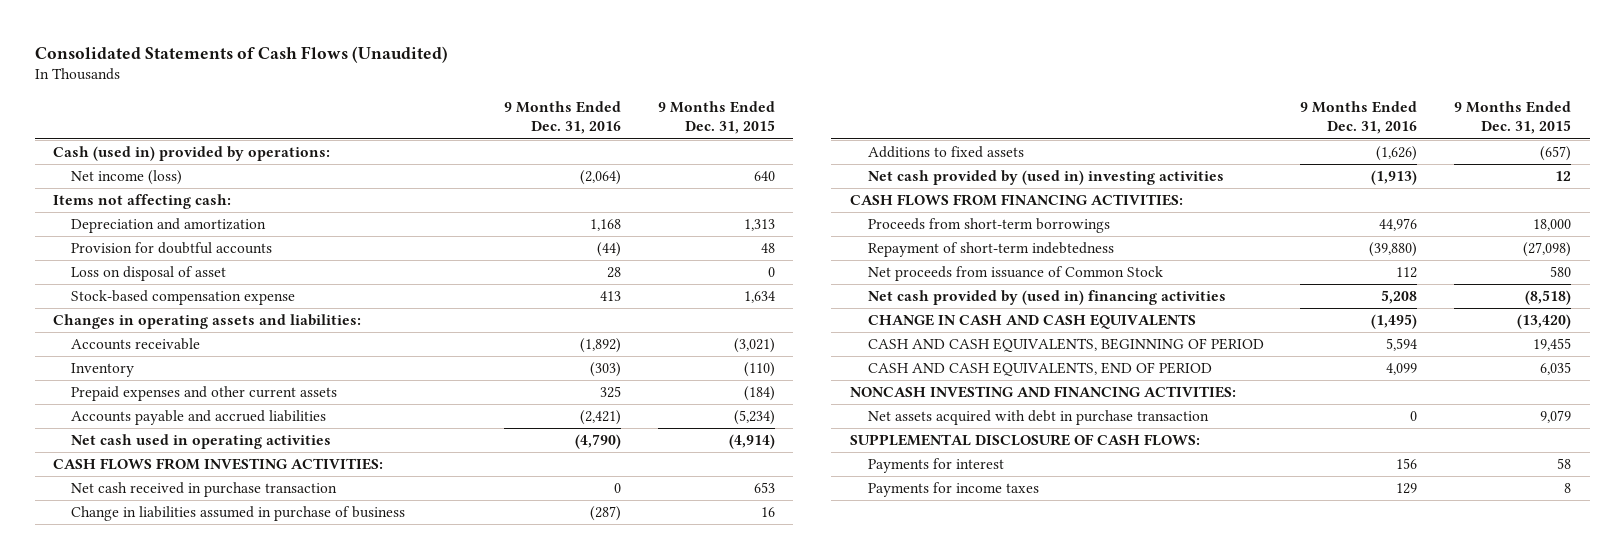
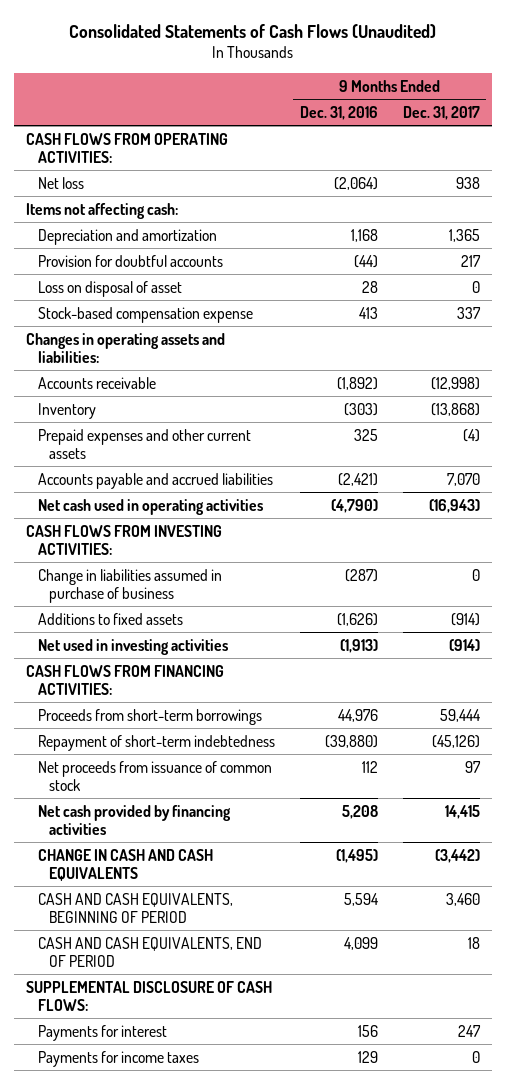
[657,100,775,135] 9 Months Ended Dec. 31, 2015 -> none
none -> [402,105,480,120] Dec. 31, 2017
[53,146,331,162] Cash (used in) provided by operations: -> none
none -> [26,132,229,163] CASH FLOWS FROM OPERATING ACTIVITIES:
[70,170,182,186] Net income (loss) -> [37,176,84,189] Net loss
[70,482,337,498] Net cash received in purchase transaction -> none
[867,170,1224,186] Net cash provided by (used in) investing activities -> [37,638,228,655] Net used in investing activities
[867,266,1163,282] Net proceeds from issuance of Common Stock -> [37,760,272,791] Net proceeds from issuance of common stock
[867,290,1226,306] Net cash provided by (used in) financing activities -> [37,804,231,835] Net cash provided by financing activities
[849,386,1236,399] NONCASH INVESTING AND FINANCING ACTIVITIES: -> none
[867,410,1209,426] Net assets acquired with debt in purchase transaction -> none

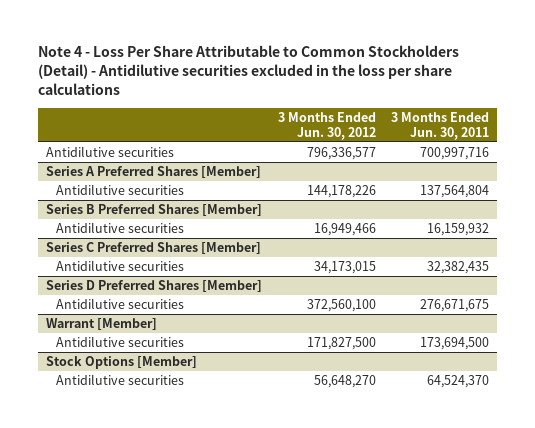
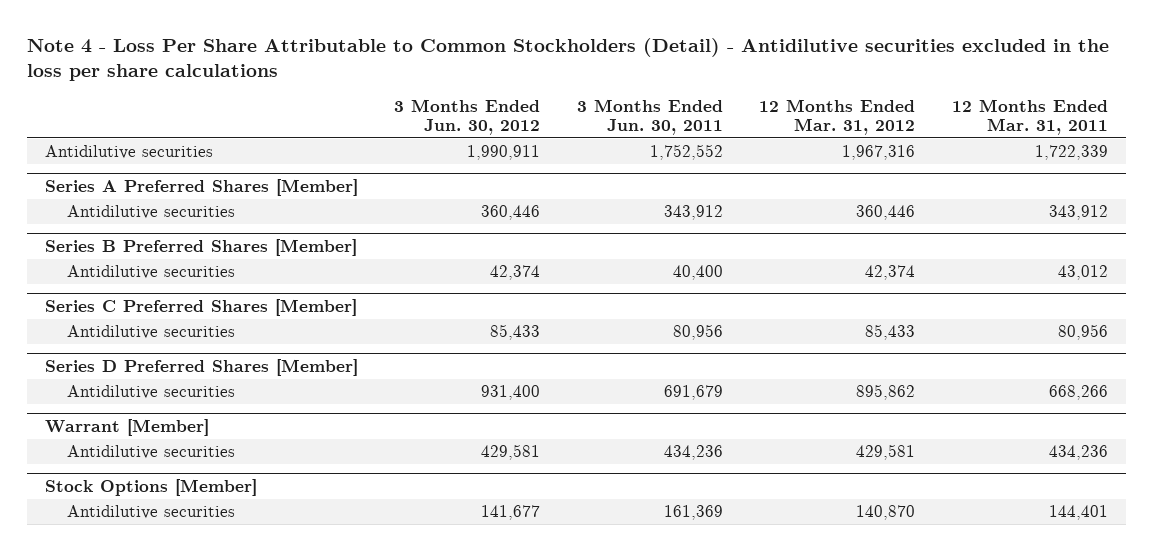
none -> [759,98,916,135] 12 Months Ended Mar. 31, 2012
none -> [951,98,1108,135] 12 Months Ended Mar. 31, 2011
[306,146,376,160] 796,336,577 -> [467,145,541,161] 1,990,911
[420,146,490,160] 700,997,716 -> [649,144,723,161] 1,752,552
[306,184,376,198] 144,178,226 -> [481,205,541,221] 360,446
[420,184,490,198] 137,564,804 -> [663,205,723,221] 343,912
[313,222,376,236] 16,949,466 -> [490,265,541,281] 42,374
[427,222,490,236] 16,159,932 -> [672,265,723,281] 40,400
[313,260,376,274] 34,173,015 -> [490,324,541,341] 85,433
[427,260,490,274] 32,382,435 -> [672,324,723,341] 80,956
[306,298,376,312] 372,560,100 -> [481,385,541,401] 931,400
[420,298,490,312] 276,671,675 -> [663,385,723,401] 691,679
[306,336,376,350] 171,827,500 -> [481,444,541,461] 429,581
[420,336,490,350] 173,694,500 -> [663,445,723,461] 434,236
[313,374,376,388] 56,648,270 -> [481,505,541,521] 141,677
[427,374,490,388] 64,524,370 -> [663,505,723,521] 161,369

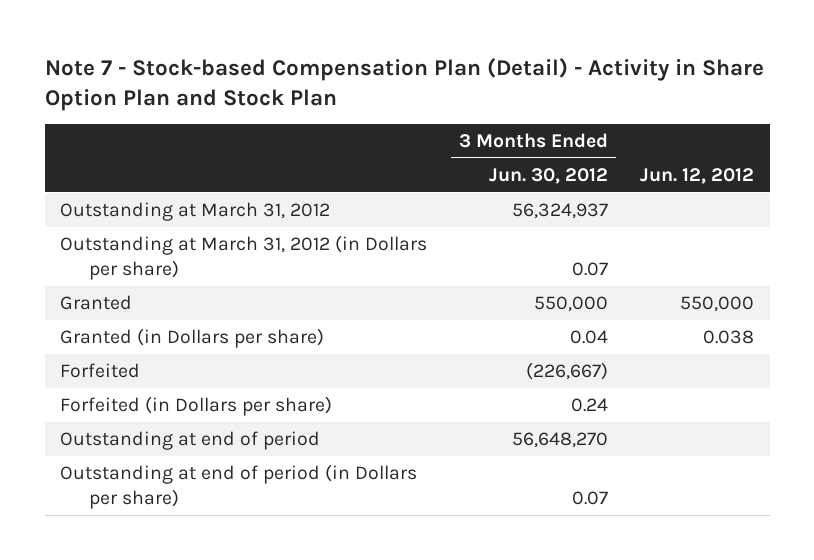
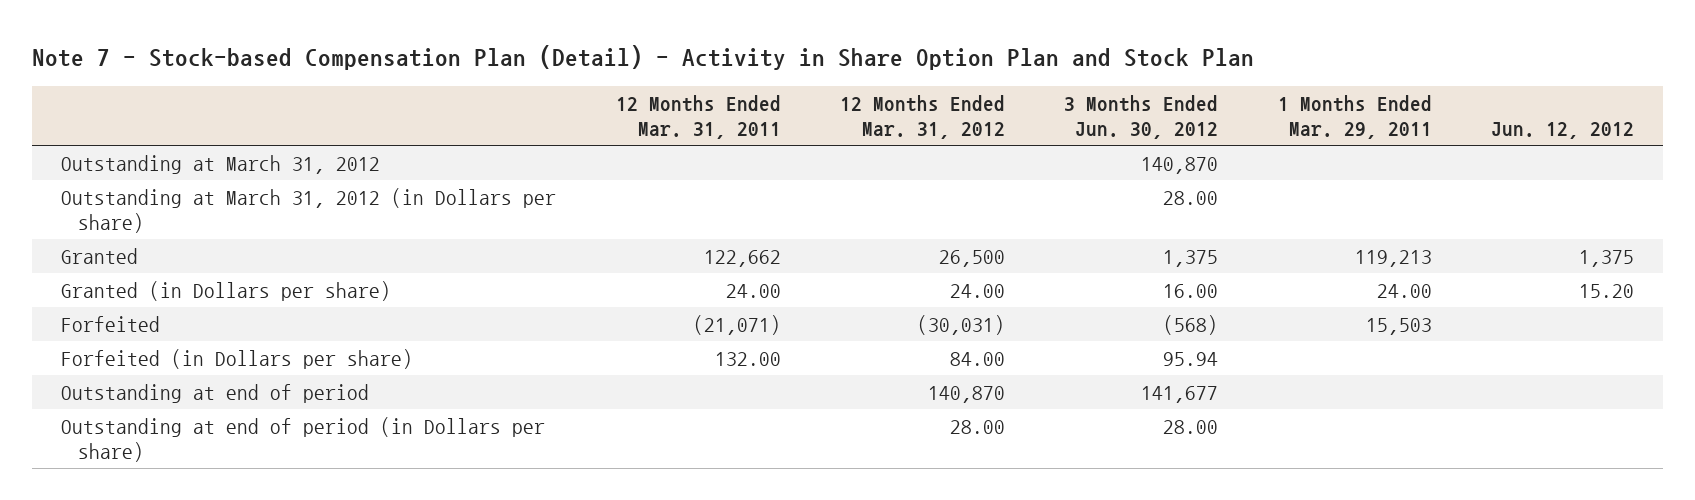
none -> [615,94,781,139] 12 Months Ended Mar. 31, 2011
none -> [840,94,1006,139] 12 Months Ended Mar. 31, 2012
none -> [1277,94,1432,139] 1 Months Ended Mar. 29, 2011
[512,203,609,220] 56,324,937 -> [1141,156,1219,174] 140,870
[572,261,609,276] 0.07 -> [1163,190,1219,205] 28.00
[534,296,609,313] 550,000 -> [1163,249,1219,267] 1,375
[679,296,754,313] 550,000 -> [1578,249,1634,267] 1,375
[570,330,609,345] 0.04 -> [1163,283,1219,298] 16.00
[702,330,754,345] 0.038 -> [1578,283,1634,298] 15.20
[526,362,609,381] (226,667) -> [1163,314,1219,335] (568)
[571,398,609,413] 0.24 -> [1163,351,1219,366] 95.94
[512,432,609,449] 56,648,270 -> [1141,385,1219,403] 141,677
[572,490,609,505] 0.07 -> [1163,419,1219,434] 28.00

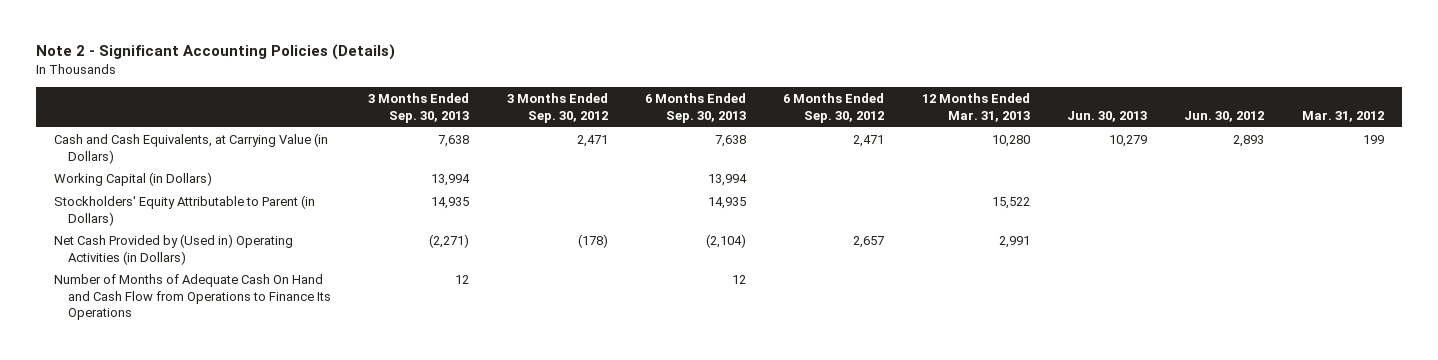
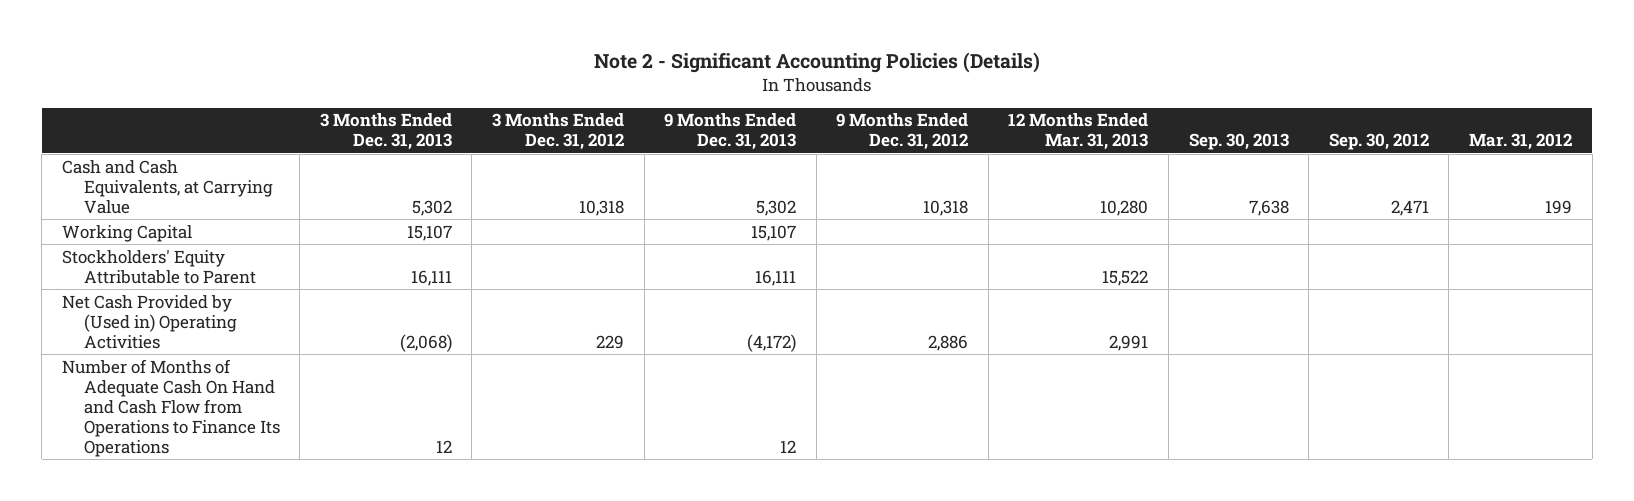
[368,93,470,123] 3 Months Ended Sep. 30, 2013 -> none
[506,93,608,123] 3 Months Ended Sep. 30, 2012 -> none
[644,93,746,123] 6 Months Ended Sep. 30, 2013 -> none
[783,93,885,123] 6 Months Ended Sep. 30, 2012 -> none
[1066,110,1147,122] Jun. 30, 2013 -> none
[1184,110,1265,122] Jun. 30, 2012 -> none
none -> [319,113,452,151] 3 Months Ended Dec. 31, 2013
none -> [491,113,624,151] 3 Months Ended Dec. 31, 2012
none -> [664,113,797,151] 9 Months Ended Dec. 31, 2013
none -> [836,113,969,151] 9 Months Ended Dec. 31, 2012
none -> [1188,133,1289,151] Sep. 30, 2013
none -> [1328,133,1429,151] Sep. 30, 2012
[54,133,329,164] Cash and Cash Equivalents, at Carrying Value (in Dollars) -> [62,159,273,214] Cash and Cash Equivalents, at Carrying Value
[54,172,213,187] Working Capital (in Dollars) -> [62,224,193,242] Working Capital
[54,195,316,226] Stockholders' Equity Attributable to Parent (in Dollars) -> [62,249,256,284] Stockholders' Equity Attributable to Parent
[54,234,294,265] Net Cash Provided by (Used in) Operating Activities (in Dollars) -> [62,294,237,349] Net Cash Provided by (Used in) Operating Activities

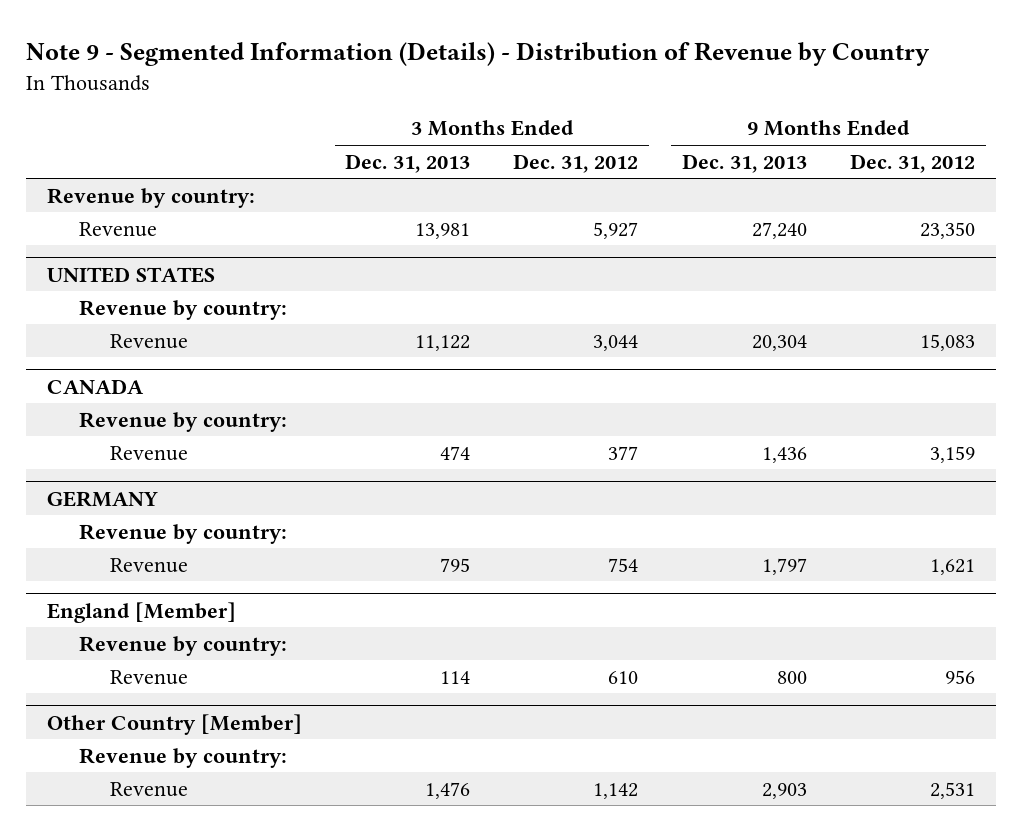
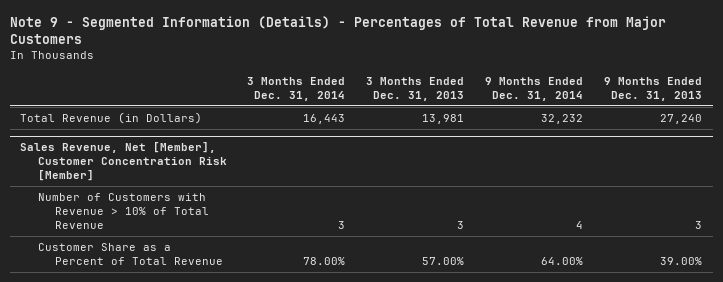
[25,41,930,66] Note 9 - Segmented Information (Details) - Distribution of Revenue by Country -> [9,16,666,45] Note 9 - Segmented Information (Details) - Percentages of Total Revenue from Major Customers
[513,153,639,173] Dec. 31, 2012 -> none
[849,153,975,173] Dec. 31, 2012 -> none
none -> [247,77,346,102] 3 Months Ended Dec. 31, 2014
none -> [485,77,584,102] 9 Months Ended Dec. 31, 2014
[47,187,256,208] Revenue by country: -> none
[47,266,216,283] UNITED STATES -> none
[78,299,287,320] Revenue by country: -> none
[110,333,189,349] Revenue -> none
[47,378,145,394] CANADA -> none
[78,411,287,432] Revenue by country: -> none
[110,445,189,461] Revenue -> none
[47,490,159,507] GERMANY -> none
[78,523,287,544] Revenue by country: -> none
[110,557,189,573] Revenue -> none
[47,601,237,623] England [Member] -> none
[78,635,287,656] Revenue by country: -> none
[110,669,189,685] Revenue -> none
[47,713,303,735] Other Country [Member] -> none
[78,747,287,768] Revenue by country: -> none
[110,781,189,797] Revenue -> none
[78,221,157,237] Revenue -> [20,111,203,124] Total Revenue (in Dollars)
none -> [20,141,227,181] Sales Revenue, Net [Member], Customer Concentration Risk [Member]
none -> [37,192,209,229] Number of Customers with Revenue > 10% of Total Revenue
none -> [37,242,223,265] Customer Share as a Percent of Total Revenue

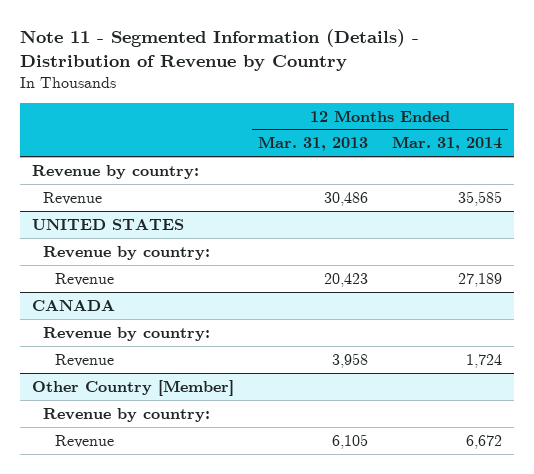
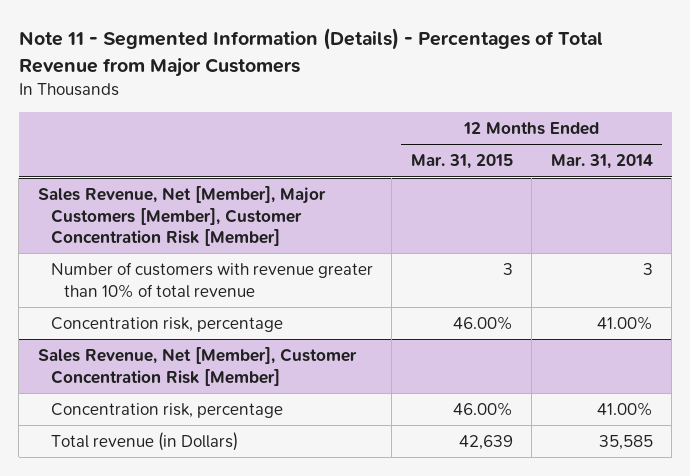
[19,29,419,72] Note 11 - Segmented Information (Details) - Distribution of Revenue by Country -> [18,28,603,77] Note 11 - Segmented Information (Details) - Percentages of Total Revenue from Major Customers
[257,136,368,152] Mar. 31, 2013 -> none
none -> [410,154,513,170] Mar. 31, 2015
[31,164,199,179] Revenue by country: -> none
[31,218,184,230] UNITED STATES -> none
[43,245,211,260] Revenue by country: -> none
[54,272,114,286] Revenue -> none
[31,299,115,311] CANADA -> none
[43,326,211,341] Revenue by country: -> none
[54,353,114,367] Revenue -> none
[31,379,234,396] Other Country [Member] -> none
[43,407,211,422] Revenue by country: -> none
[54,434,114,448] Revenue -> none
none -> [37,186,326,247] Sales Revenue, Net [Member], Major Customers [Member], Customer Concentration Risk [Member]
none -> [50,262,373,298] Number of customers with revenue greater than 10% of total revenue
none -> [50,317,283,333] Concentration risk, percentage
none -> [37,347,357,386] Sales Revenue, Net [Member], Customer Concentration Risk [Member]
none -> [50,403,283,419] Concentration risk, percentage
[43,191,103,205] Revenue -> [50,432,238,452] Total revenue (in Dollars)

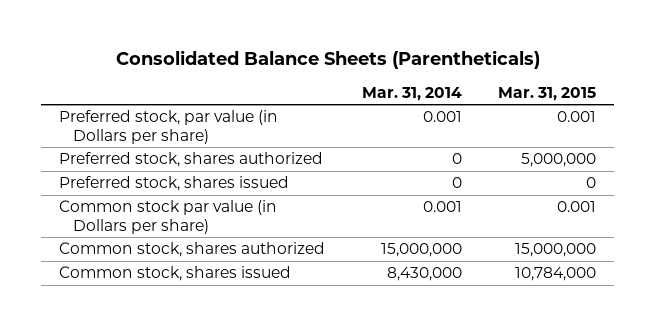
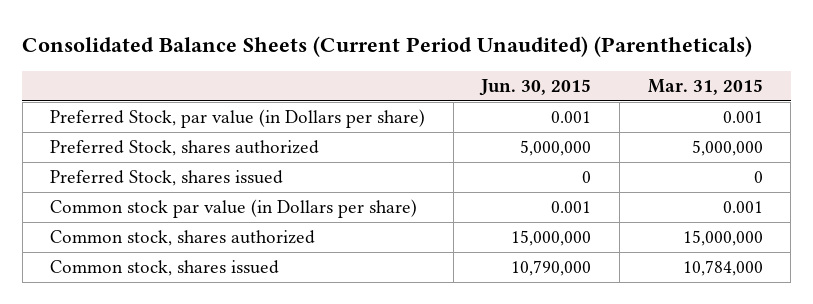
[115,50,540,70] Consolidated Balance Sheets (Parentheticals) -> [22,35,753,57] Consolidated Balance Sheets (Current Period Unaudited) (Parentheticals)
[361,86,462,101] Mar. 31, 2014 -> none
none -> [479,79,592,97] Jun. 30, 2015
[59,110,279,144] Preferred stock, par value (in Dollars per share) -> [50,109,426,129] Preferred Stock, par value (in Dollars per share)
[59,152,324,168] Preferred stock, shares authorized -> [50,140,320,157] Preferred Stock, shares authorized
[59,176,290,192] Preferred stock, shares issued -> [50,170,284,187] Preferred Stock, shares issued

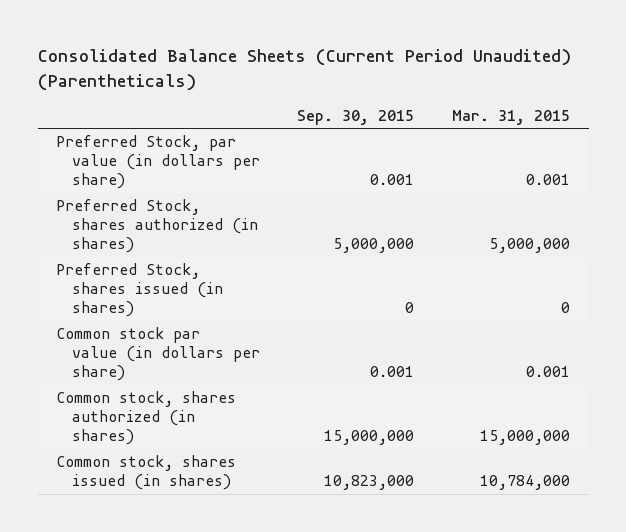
[479,79,592,97] Jun. 30, 2015 -> none
none -> [297,109,415,125] Sep. 30, 2015
[50,109,426,129] Preferred Stock, par value (in Dollars per share) -> [56,135,261,190] Preferred Stock, par value (in dollars per share)
[50,140,320,157] Preferred Stock, shares authorized -> [56,199,259,254] Preferred Stock, shares authorized (in shares)
[50,170,284,187] Preferred Stock, shares issued -> [56,263,224,318] Preferred Stock, shares issued (in shares)
[50,199,418,219] Common stock par value (in Dollars per share) -> [56,327,261,382] Common stock par value (in dollars per share)
[50,230,316,247] Common stock, shares authorized -> [56,391,237,446] Common stock, shares authorized (in shares)
[50,260,280,277] Common stock, shares issued -> [56,455,237,491] Common stock, shares issued (in shares)

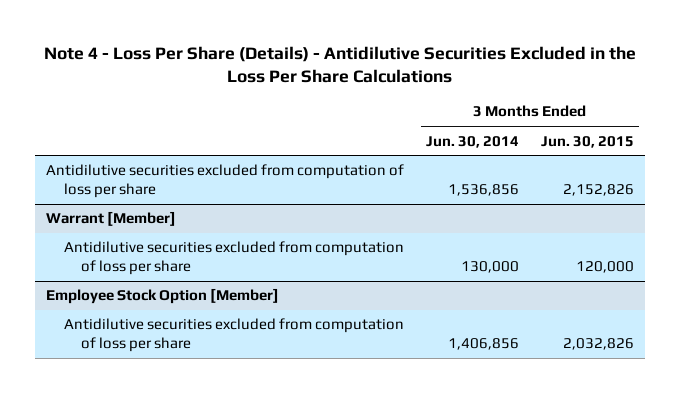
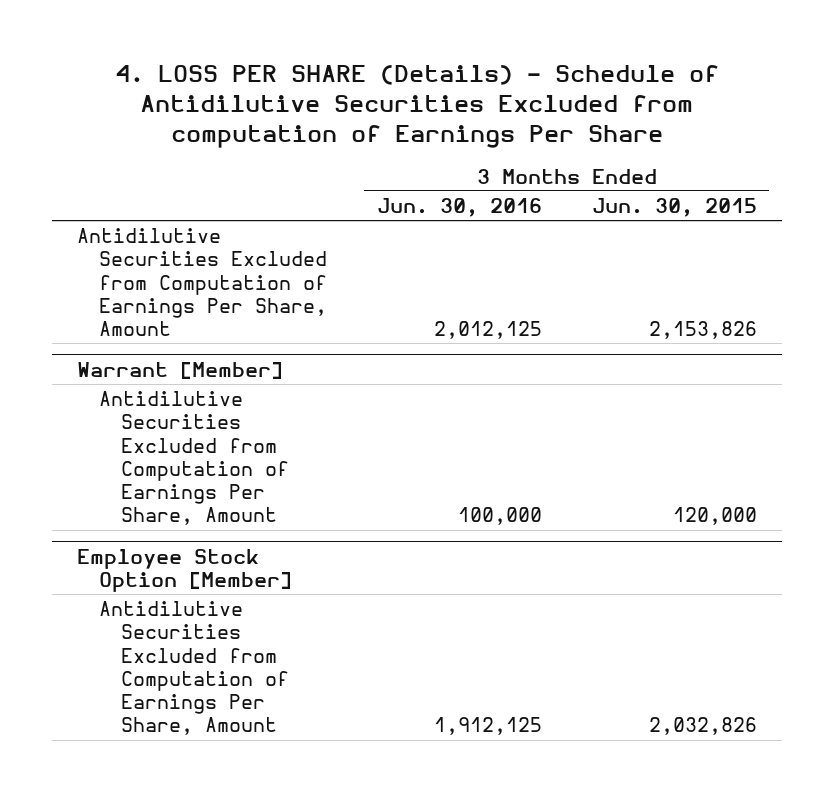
[43,45,636,83] Note 4 - Loss Per Share (Details) - Antidilutive Securities Excluded in the Loss Per Share Calculations -> [114,64,719,149] 4. LOSS PER SHARE (Details) - Schedule of Antidilutive Securities Excluded from computation of Earnings Per Share
[425,135,519,148] Jun. 30, 2014 -> none
none -> [376,197,542,217] Jun. 30, 2016
[46,164,405,198] Antidilutive securities excluded from computation of loss per share -> [76,228,327,337] Antidilutive Securities Excluded from Computation of Earnings Per Share, Amount
[562,183,634,196] 2,152,826 -> [648,321,757,340] 2,153,826
[63,241,404,275] Antidilutive securities excluded from computation of loss per share -> [98,391,290,526] Antidilutive Securities Excluded from Computation of Earnings Per Share, Amount
[63,318,404,352] Antidilutive securities excluded from computation of loss per share -> [98,601,290,736] Antidilutive Securities Excluded from Computation of Earnings Per Share, Amount

